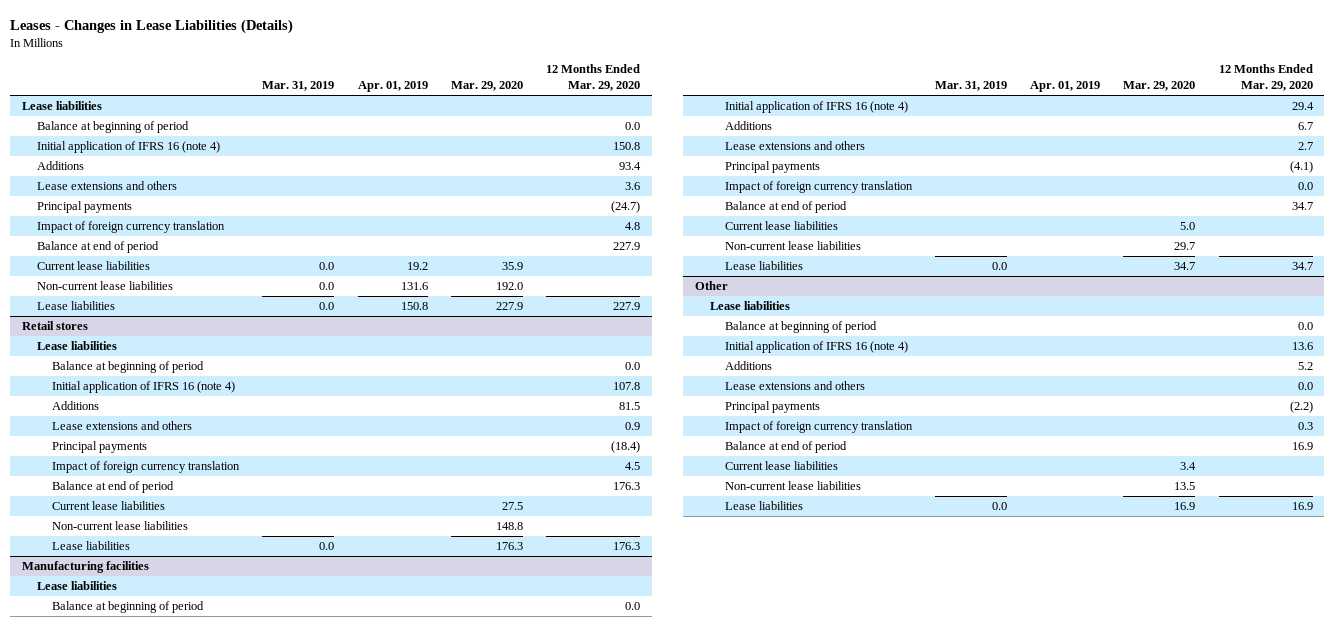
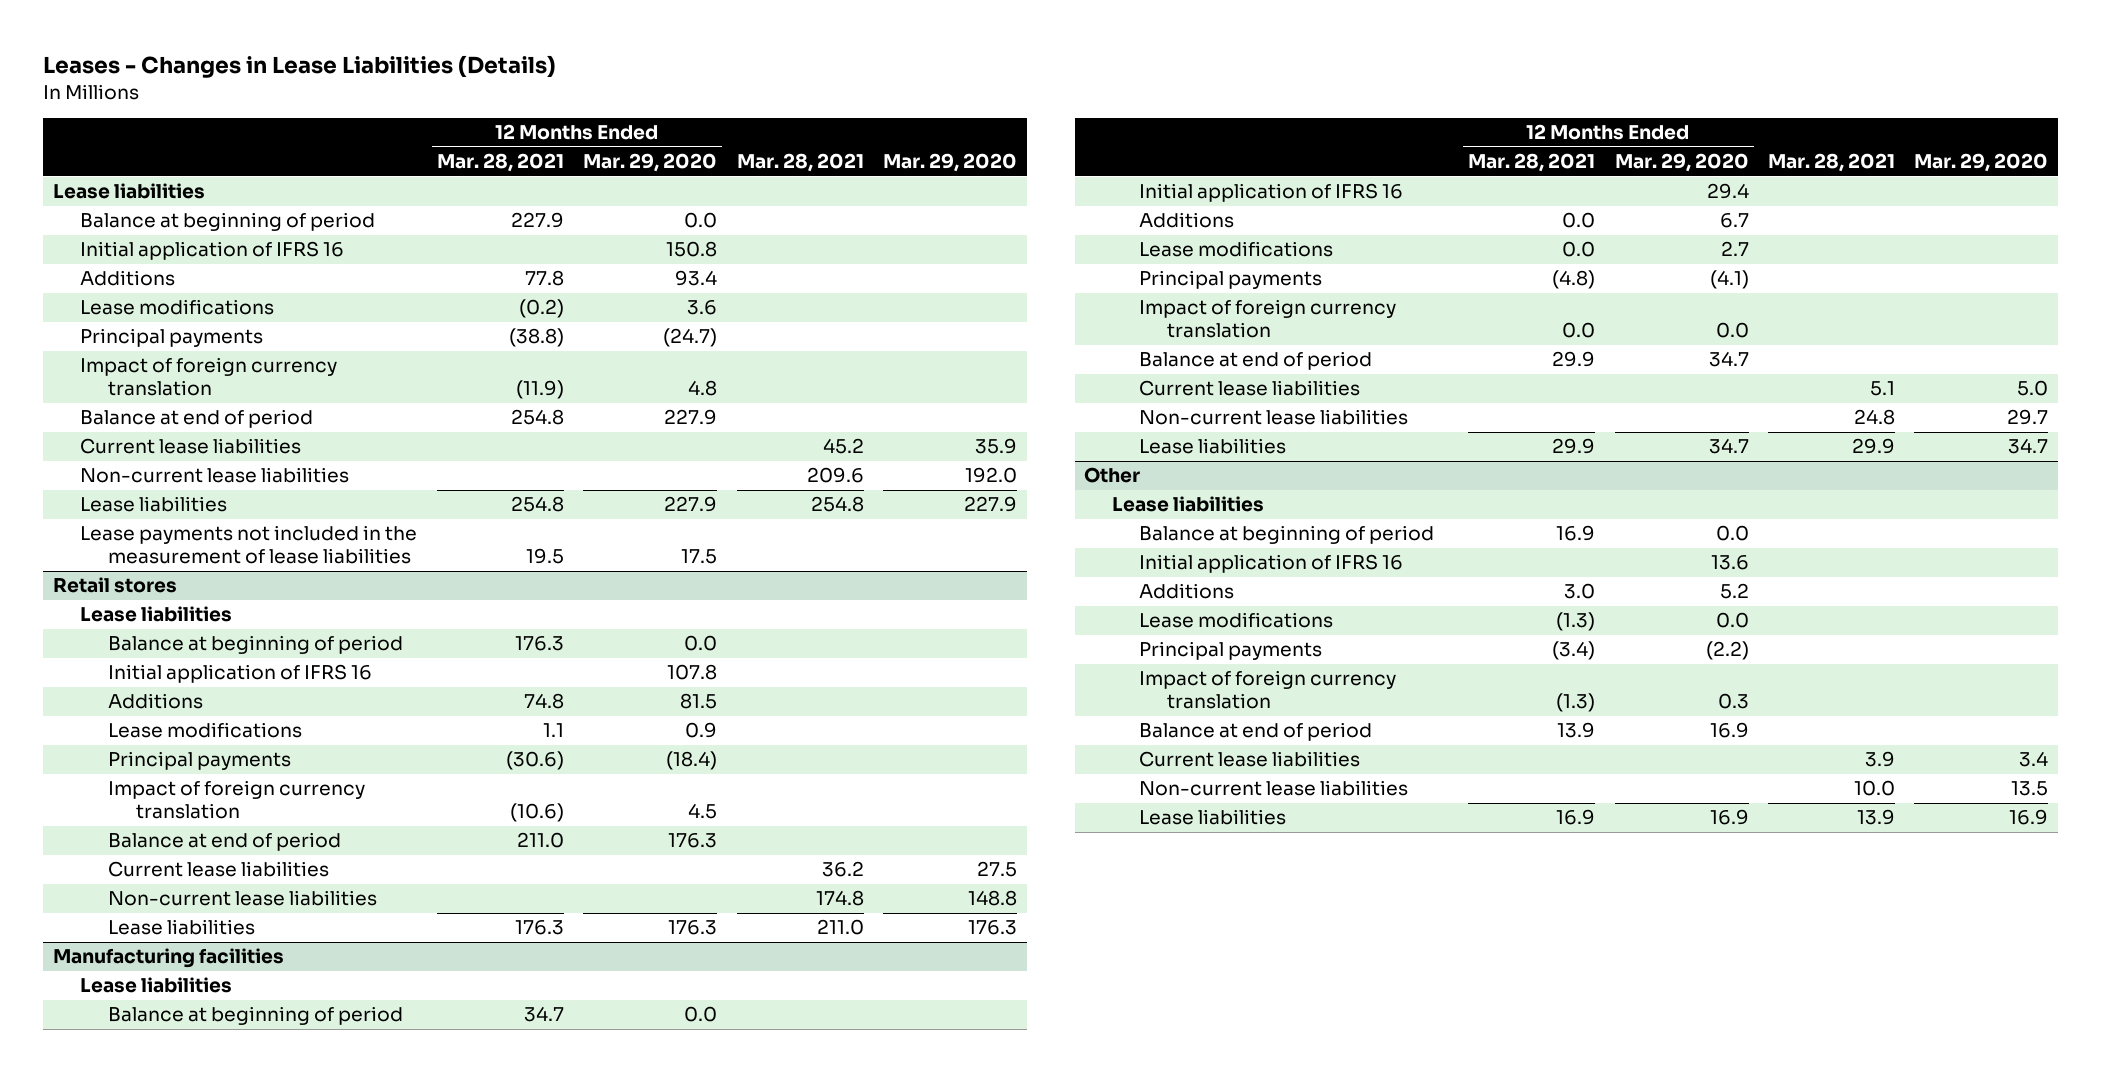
[262,81,335,92] Mar. 31, 2019 -> none
[357,81,428,93] Apr. 01, 2019 -> none
none -> [436,153,564,173] Mar. 28, 2021
none -> [736,153,864,173] Mar. 28, 2021
[37,141,221,154] Initial application of IFRS 16 (note 4) -> [80,241,345,261] Initial application of IFRS 16
[37,181,178,191] Lease extensions and others -> [80,299,275,316] Lease modifications
none -> [80,525,418,565] Lease payments not included in the measurement of lease liabilities
[52,381,236,394] Initial application of IFRS 16 (note 4) -> [108,664,373,684] Initial application of IFRS 16
[52,421,193,431] Lease extensions and others -> [108,722,303,739] Lease modifications
[724,101,908,114] Initial application of IFRS 16 (note 4) -> [1139,183,1404,203] Initial application of IFRS 16
[724,141,865,151] Lease extensions and others -> [1139,241,1334,258] Lease modifications
[724,341,908,354] Initial application of IFRS 16 (note 4) -> [1139,554,1404,574] Initial application of IFRS 16
[724,381,865,391] Lease extensions and others -> [1139,612,1334,629] Lease modifications

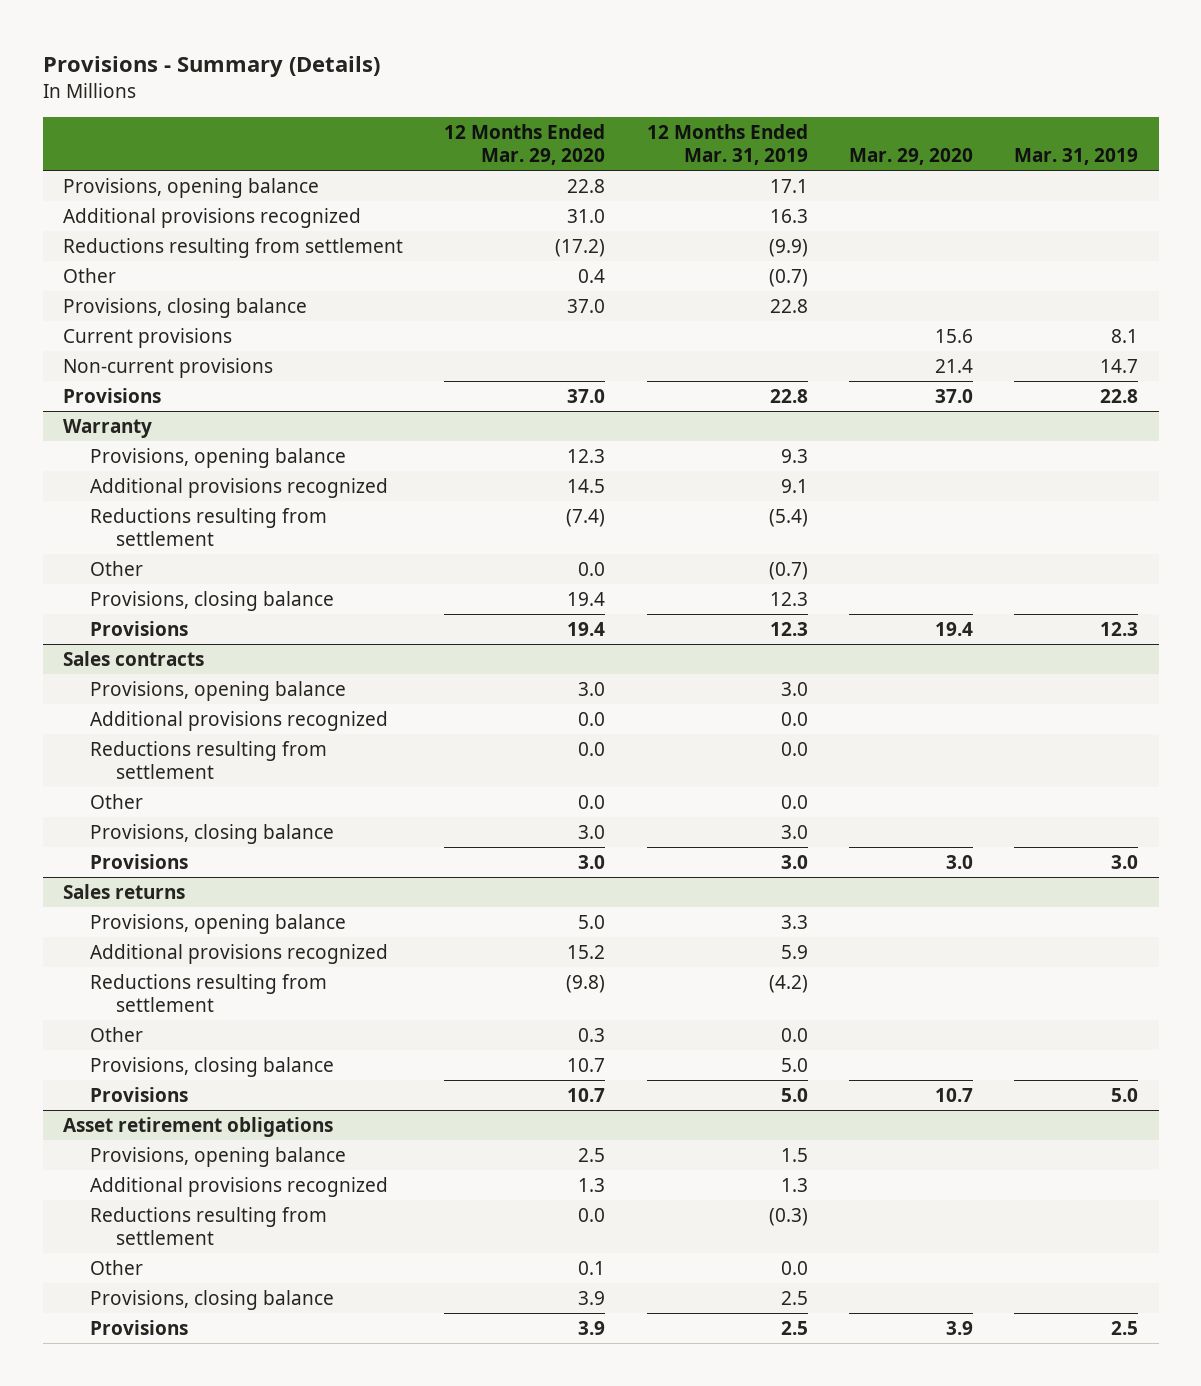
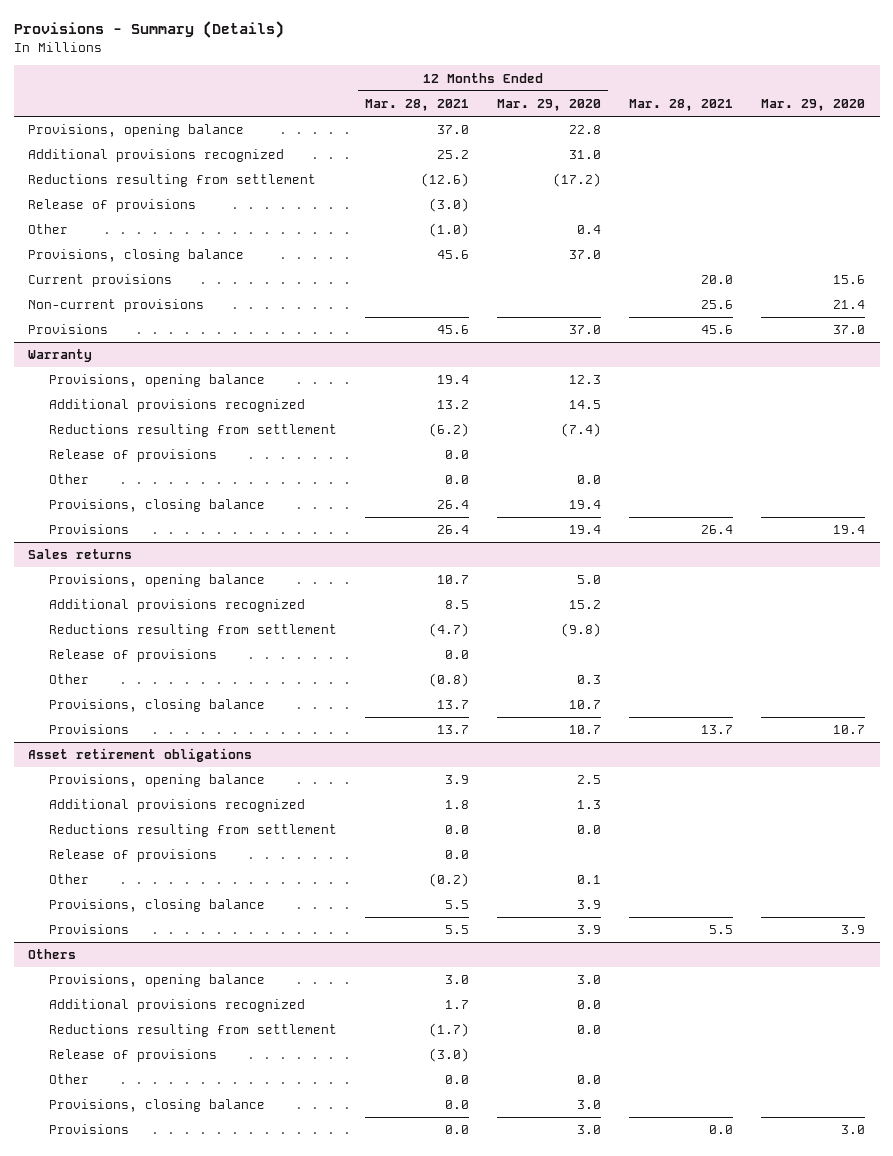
[646,124,808,166] 12 Months Ended Mar. 31, 2019 -> none
[1014,148,1139,166] Mar. 31, 2019 -> none
none -> [365,99,470,112] Mar. 28, 2021
none -> [629,99,734,112] Mar. 28, 2021
none -> [27,199,196,213] Release of provisions
none -> [48,449,217,463] Release of provisions
[63,651,205,667] Sales contracts -> none
[89,681,346,702] Provisions, opening balance -> none
[89,711,388,732] Additional provisions recognized -> none
[89,741,327,779] Reductions resulting from settlement -> none
[89,794,143,810] Other -> none
[89,824,334,845] Provisions, closing balance -> none
[89,854,188,870] Provisions -> none
none -> [48,649,217,663] Release of provisions
none -> [48,849,217,863] Release of provisions
none -> [27,949,76,960] Others
none -> [48,974,265,988] Provisions, opening balance
none -> [48,999,305,1013] Additional provisions recognized
none -> [48,1024,337,1038] Reductions resulting from settlement
none -> [48,1049,217,1063] Release of provisions
none -> [48,1074,89,1085] Other
none -> [48,1099,265,1113] Provisions, closing balance
none -> [48,1124,129,1135] Provisions

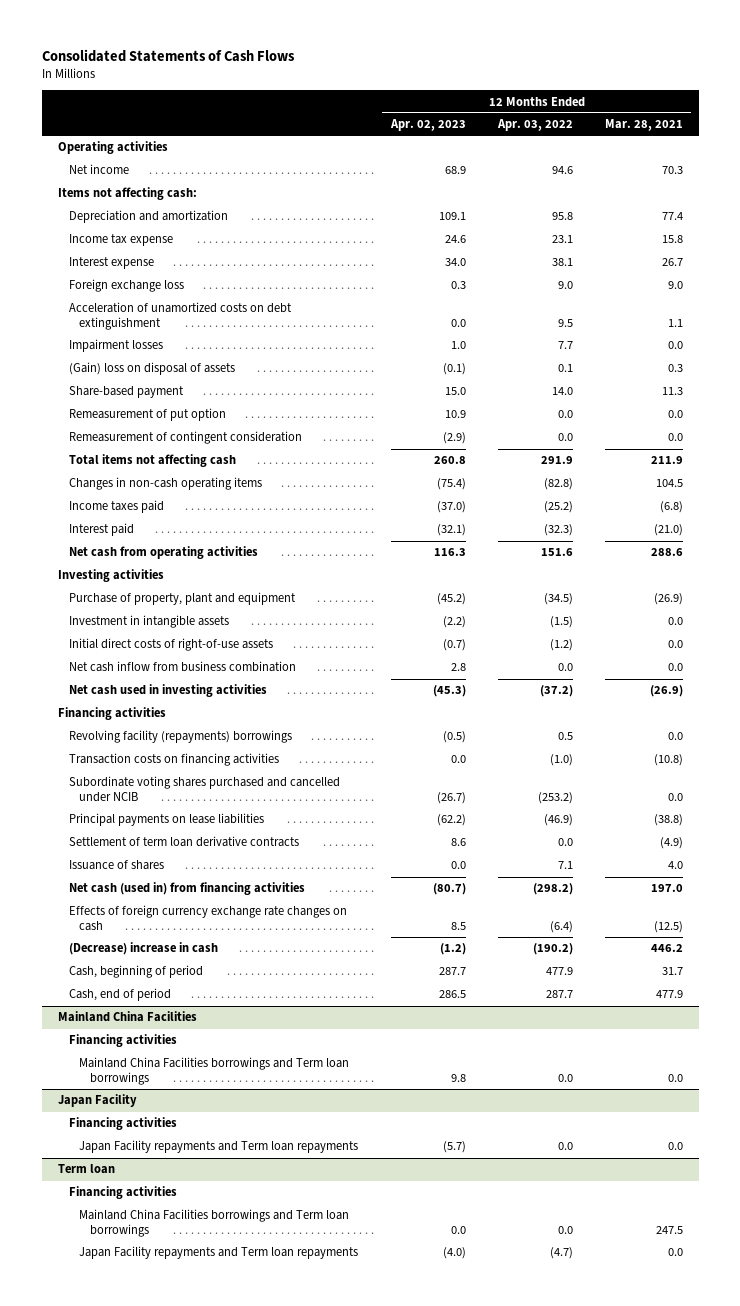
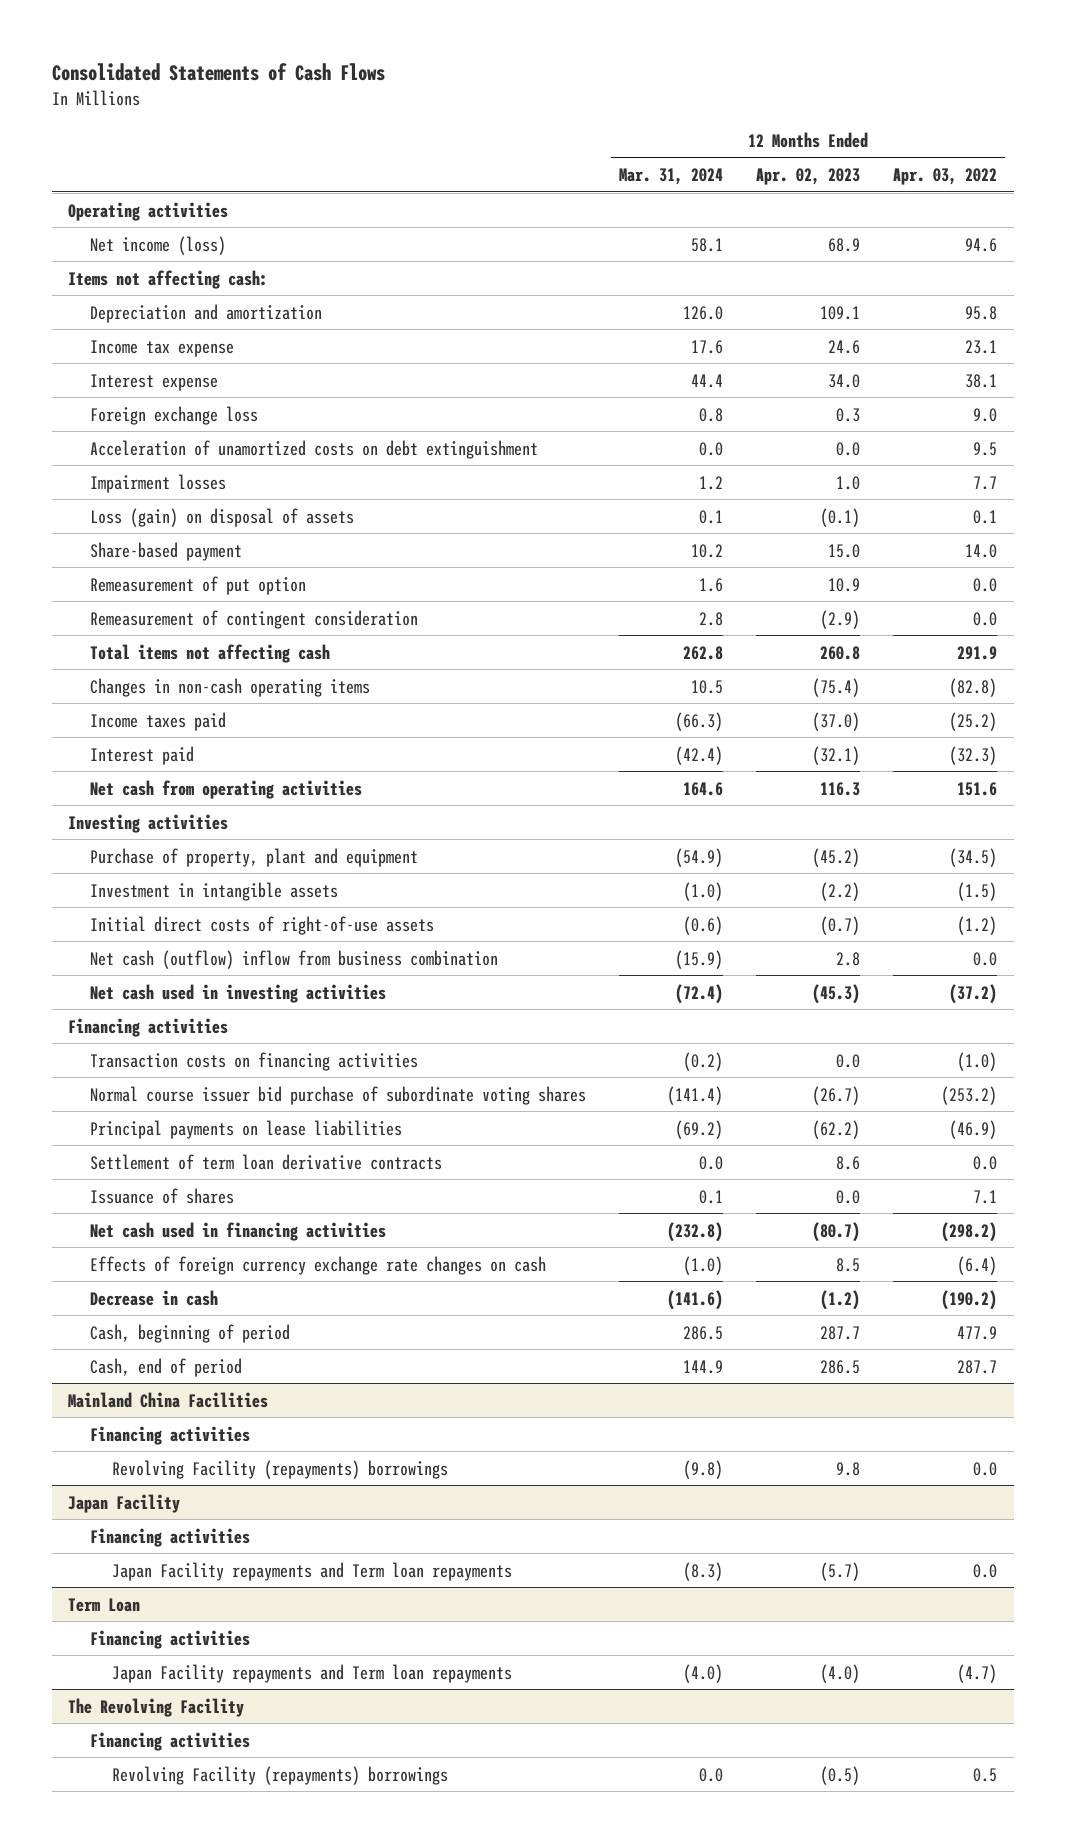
[604,119,683,132] Mar. 28, 2021 -> none
none -> [619,168,724,186] Mar. 31, 2024
[68,164,129,175] Net income -> [89,235,226,255] Net income (loss)
[68,362,235,376] (Gain) loss on disposal of assets -> [89,507,354,527] Loss (gain) on disposal of assets
[68,661,296,673] Net cash inflow from business combination -> [89,949,498,969] Net cash (outflow) inflow from business combination
[68,730,292,744] Revolving facility (repayments) borrowings -> none
[68,776,340,803] Subordinate voting shares purchased and cancelled under NCIB -> [89,1085,586,1105] Normal course issuer bid purchase of subordinate voting shares
[68,882,305,896] Net cash (used in) from financing activities -> [89,1221,386,1241] Net cash used in financing activities
[68,942,218,956] (Decrease) increase in cash -> [89,1289,218,1306] Decrease in cash
[79,1057,350,1086] Mainland China Facilities borrowings and Term loan borrowings -> none
none -> [111,1459,448,1479] Revolving Facility (repayments) borrowings
[57,1164,115,1175] Term loan -> [68,1597,141,1612] Term Loan
[79,1209,350,1238] Mainland China Facilities borrowings and Term loan borrowings -> none
none -> [68,1697,245,1717] The Revolving Facility
none -> [89,1731,250,1751] Financing activities
none -> [111,1765,448,1785] Revolving Facility (repayments) borrowings

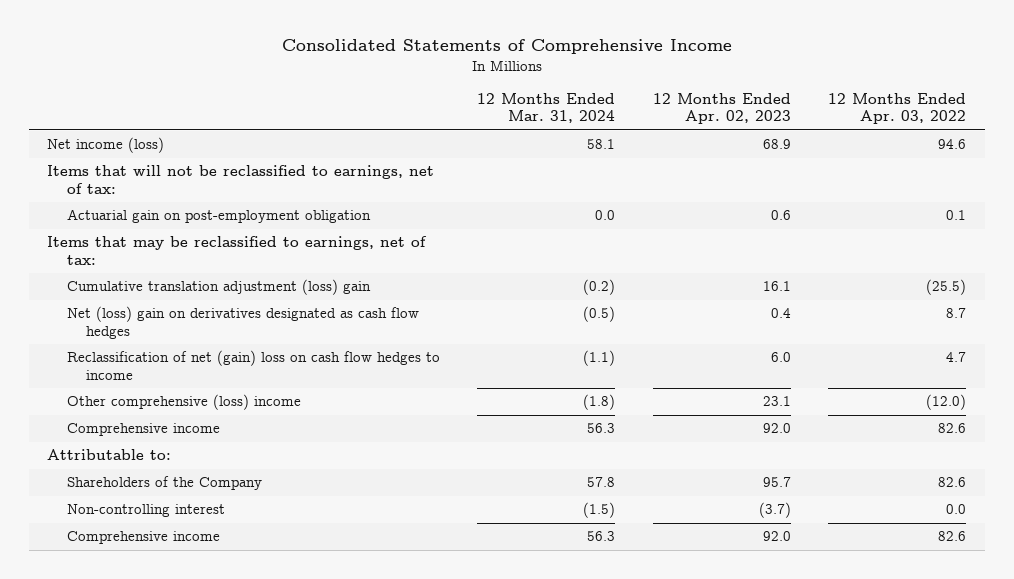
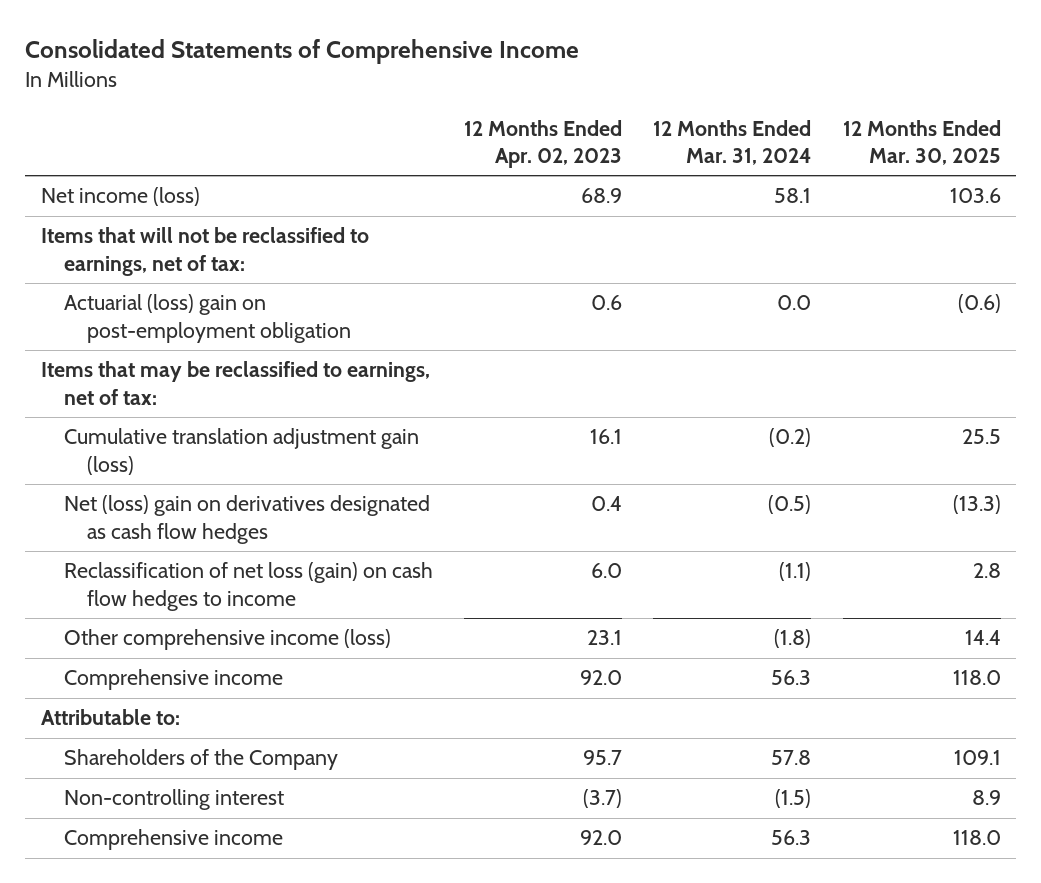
[828,92,967,125] 12 Months Ended Apr. 03, 2022 -> none
none -> [842,119,1001,166] 12 Months Ended Mar. 30, 2025
[66,209,371,224] Actuarial gain on post-employment obligation -> [63,294,352,343] Actuarial (loss) gain on post-employment obligation
[66,279,371,296] Cumulative translation adjustment (loss) gain -> [63,428,419,475] Cumulative translation adjustment gain (loss)
[66,350,440,381] Reclassification of net (gain) loss on cash flow hedges to income -> [63,562,433,611] Reclassification of net loss (gain) on cash flow hedges to income
[66,394,301,411] Other comprehensive (loss) income -> [63,629,391,651] Other comprehensive income (loss)

